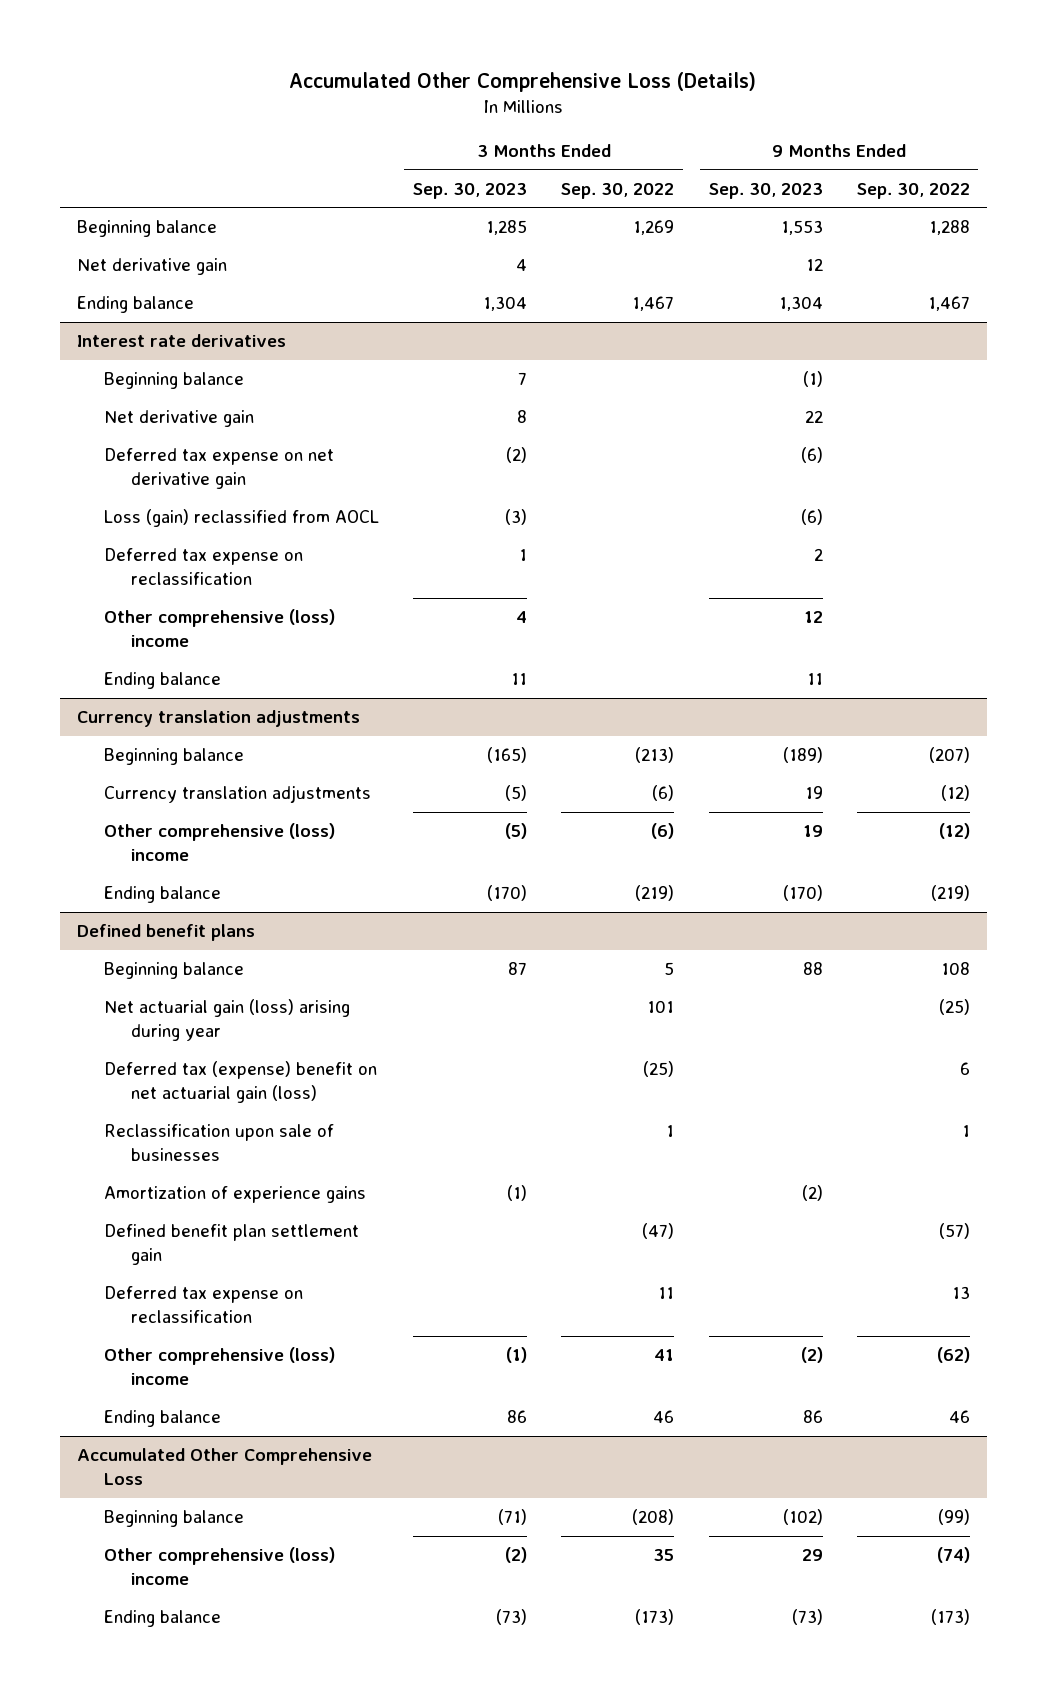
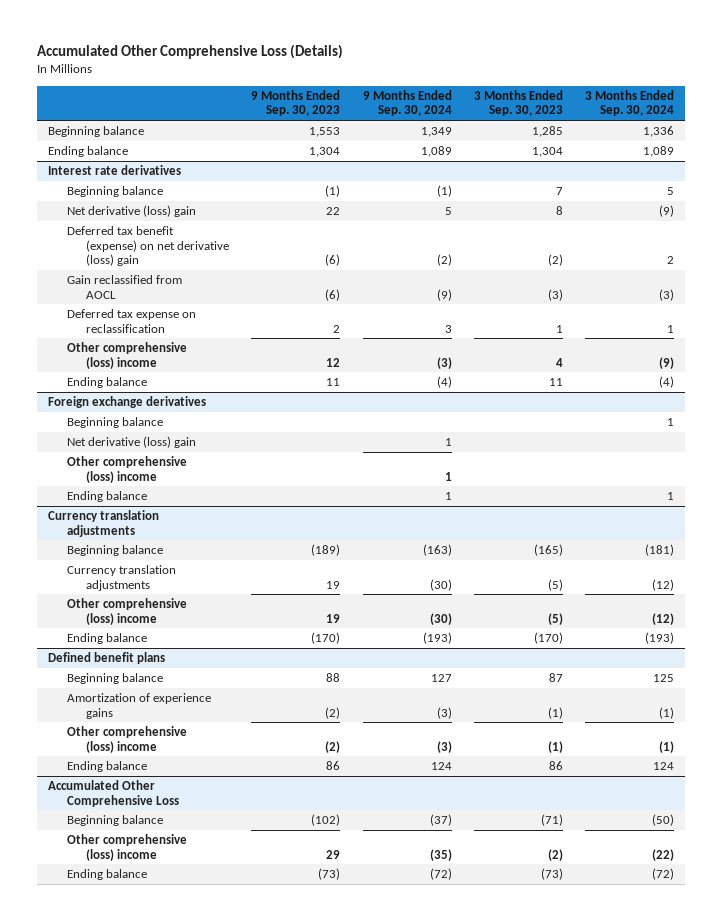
[561,182,675,199] Sep. 30, 2022 -> none
[856,182,970,199] Sep. 30, 2022 -> none
none -> [362,89,452,117] 9 Months Ended Sep. 30, 2024
none -> [585,89,675,117] 3 Months Ended Sep. 30, 2024
[76,258,227,276] Net derivative gain -> none
[103,410,254,428] Net derivative gain -> [67,204,197,217] Net derivative (loss) gain
[103,448,334,490] Deferred tax expense on net derivative gain -> [67,225,230,267] Deferred tax benefit (expense) on net derivative (loss) gain
[103,509,379,528] Loss (gain) reclassified from AOCL -> [67,274,183,299] Gain reclassified from AOCL
none -> [47,395,206,408] Foreign exchange derivatives
none -> [67,416,164,428] Beginning balance
none -> [67,435,197,448] Net derivative (loss) gain
none -> [67,455,188,483] Other comprehensive (loss) income
none -> [67,490,148,502] Ending balance
[103,999,350,1042] Net actuarial gain (loss) arising during year -> none
[103,1061,377,1104] Deferred tax (expense) benefit on net actuarial gain (loss) -> none
[103,1124,334,1162] Reclassification upon sale of businesses -> none
[103,1224,359,1266] Defined benefit plan settlement gain -> none
[103,1286,303,1324] Deferred tax expense on reclassification -> none

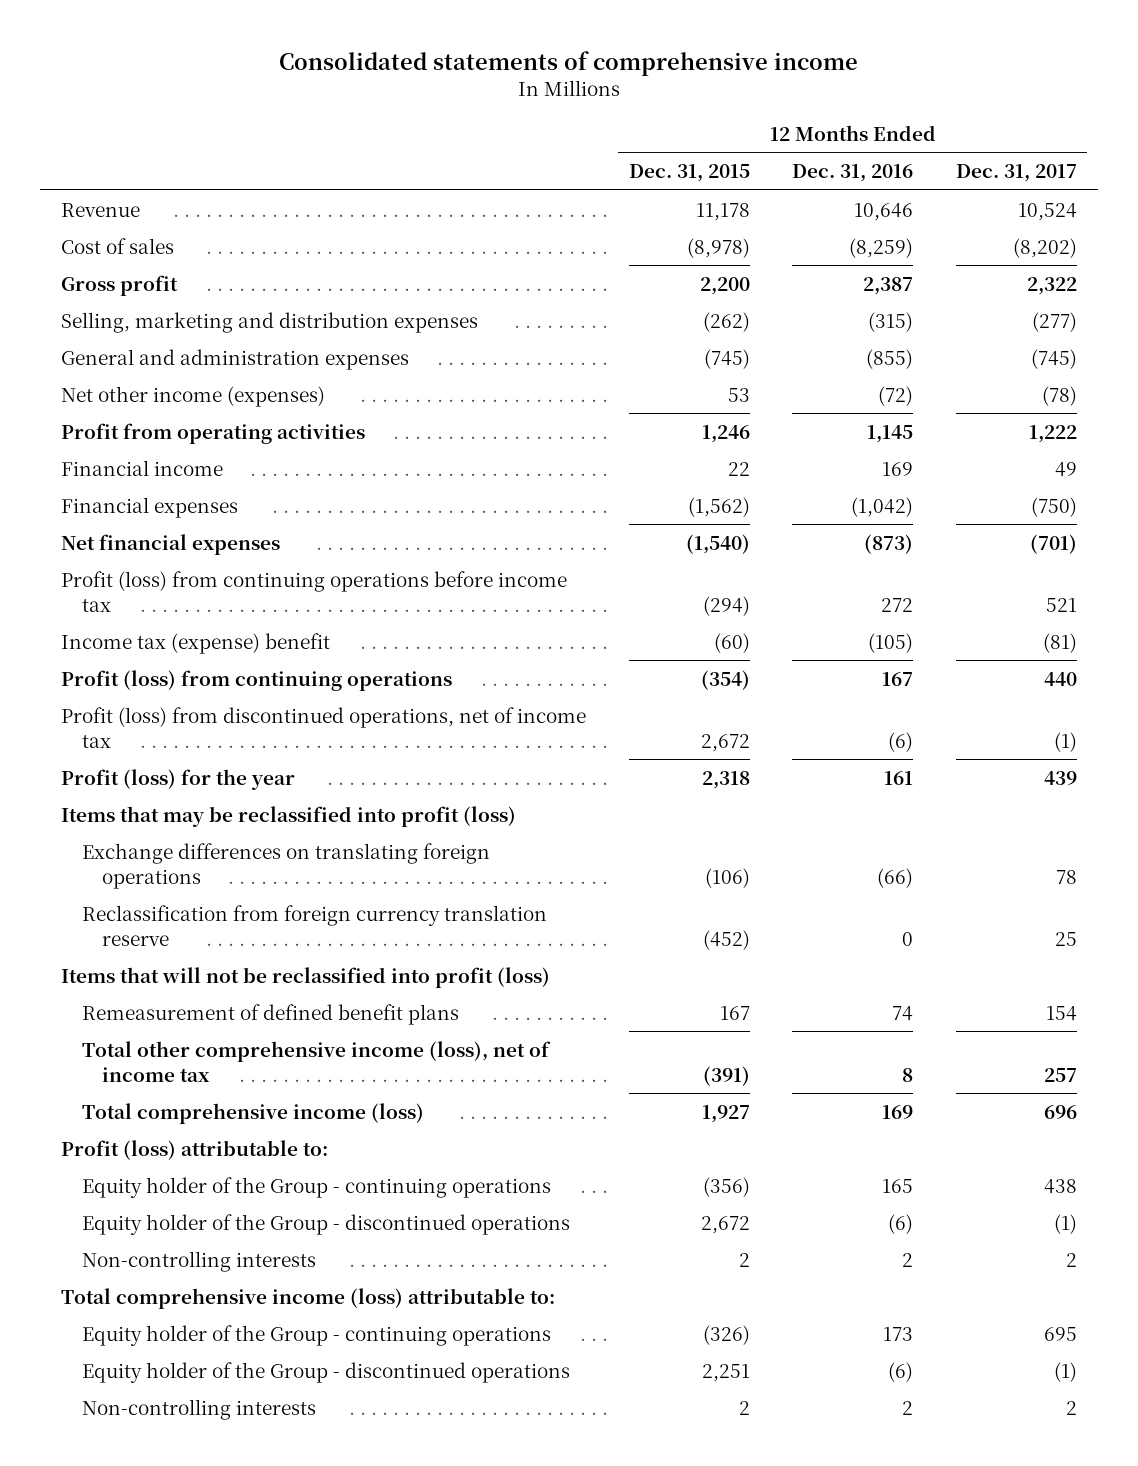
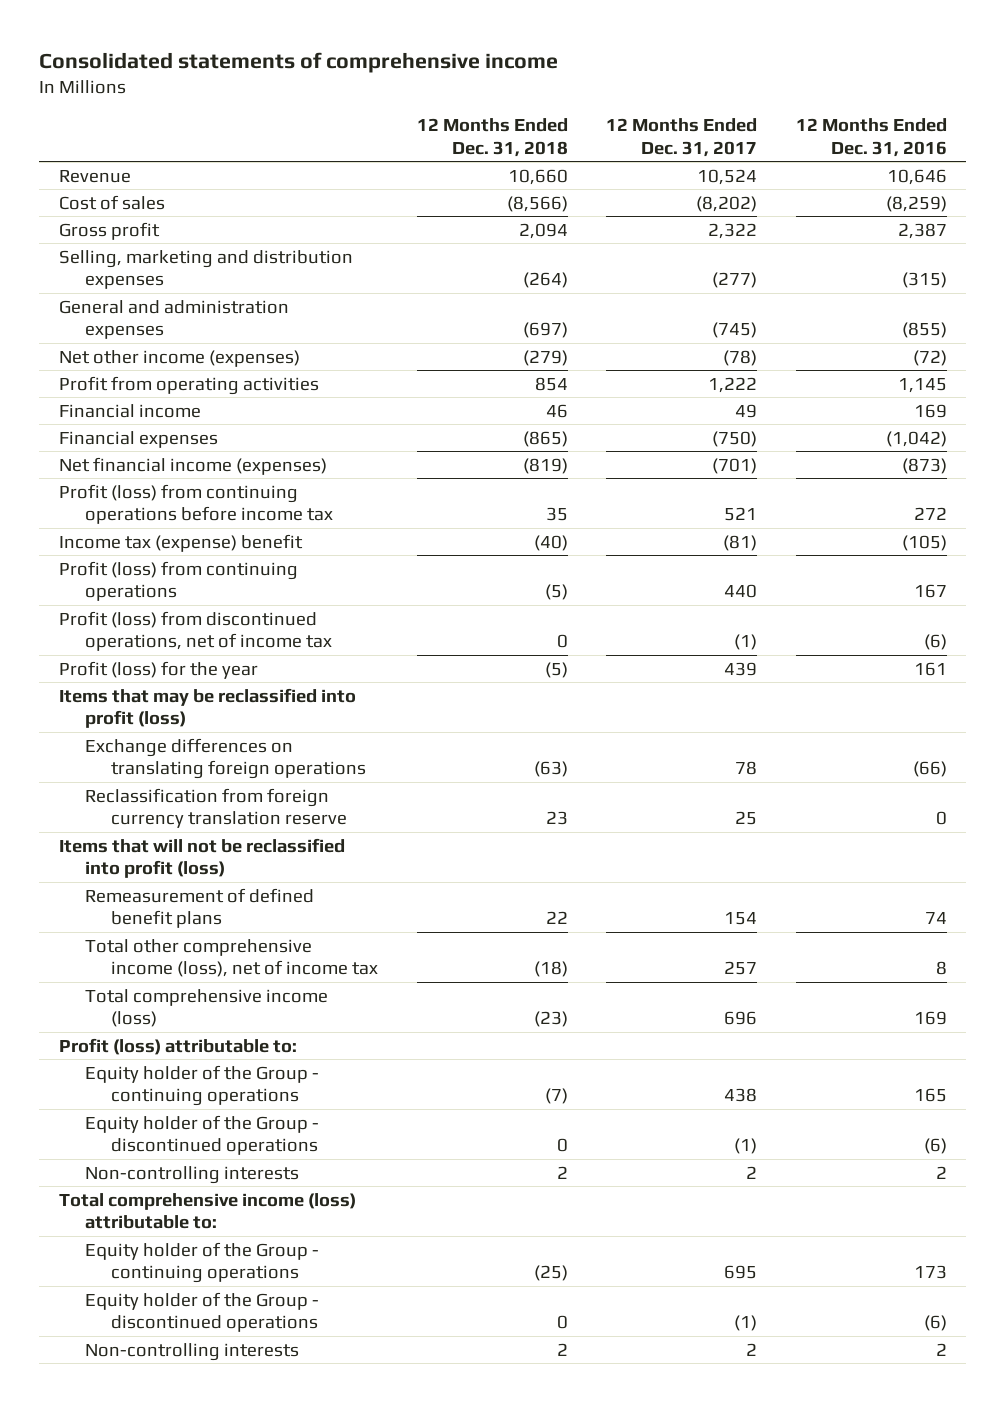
[628,164,750,183] Dec. 31, 2015 -> none
none -> [416,118,568,157] 12 Months Ended Dec. 31, 2018
[61,533,281,555] Net financial expenses -> [58,456,327,475] Net financial income (expenses)

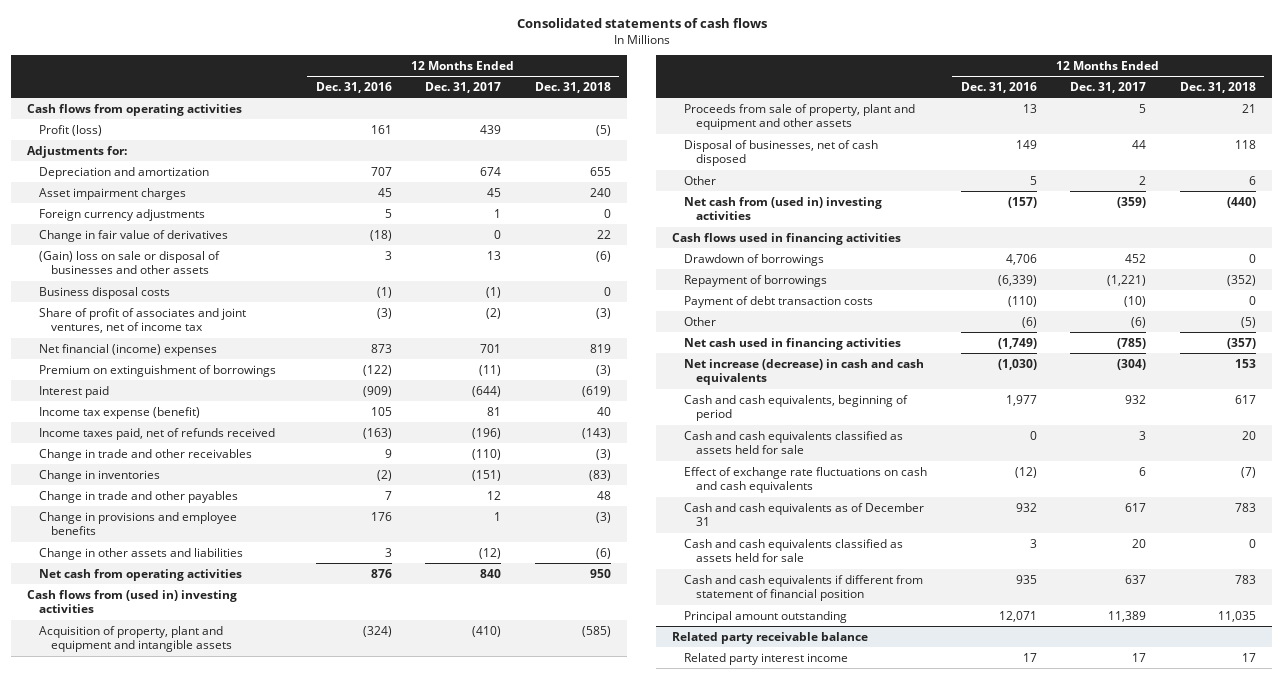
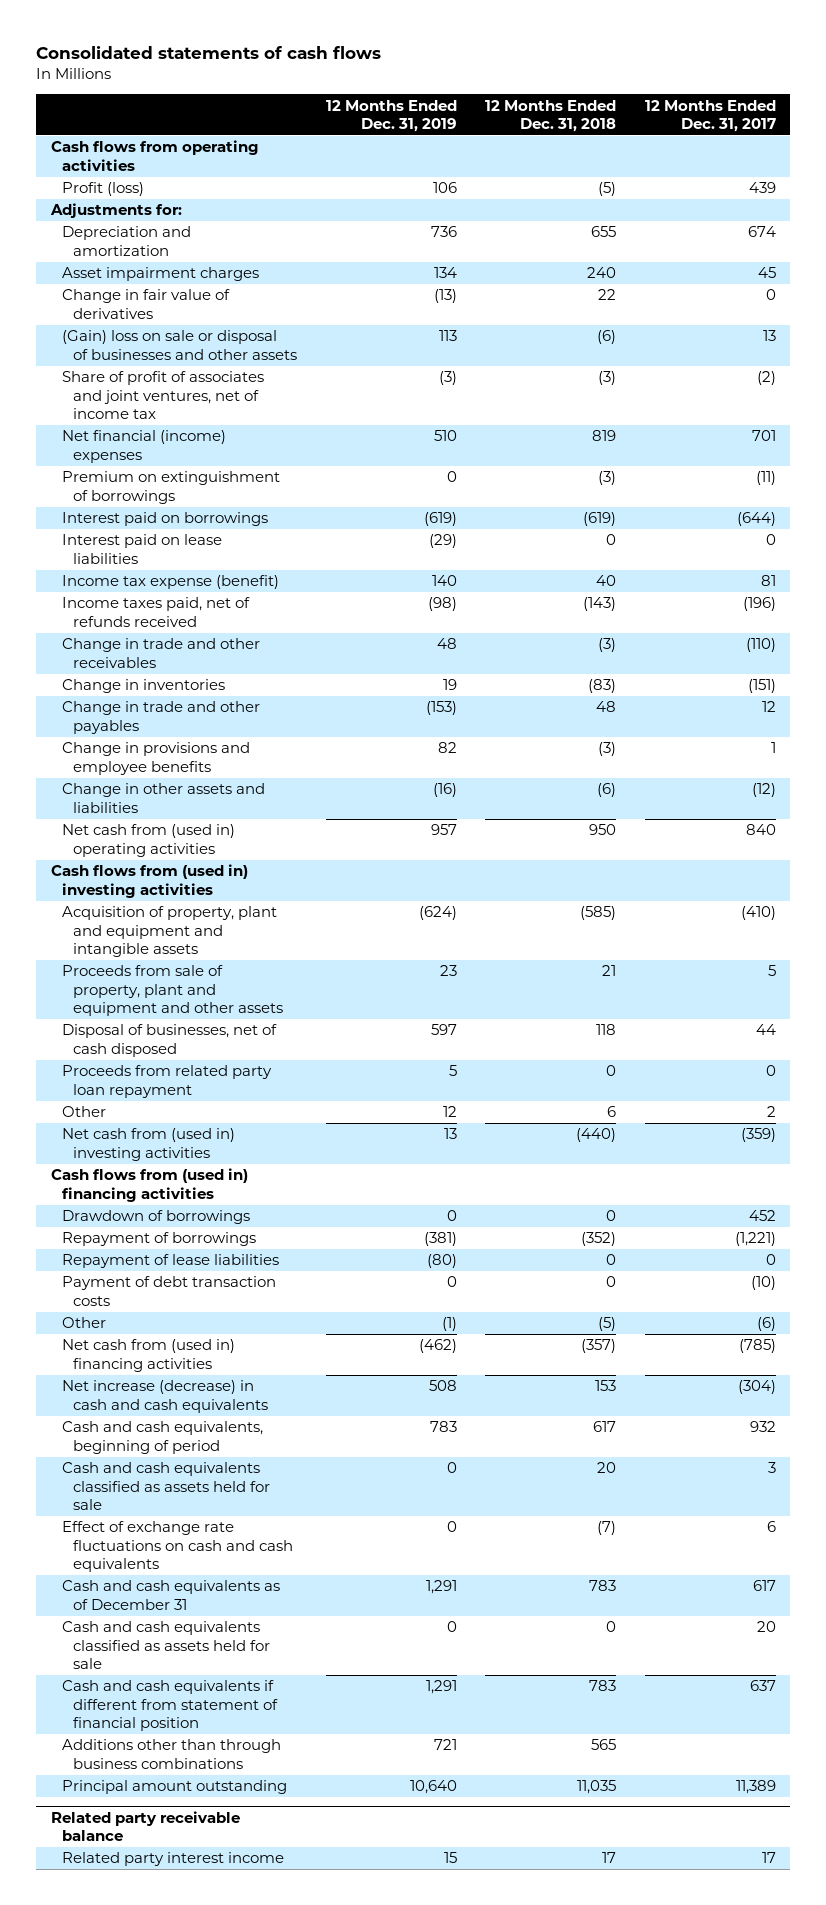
[315,81,392,93] Dec. 31, 2016 -> none
none -> [325,99,457,132] 12 Months Ended Dec. 31, 2019
[39,208,206,221] Foreign currency adjustments -> none
[39,286,171,299] Business disposal costs -> none
[39,385,110,398] Interest paid -> [61,512,268,527] Interest paid on borrowings
none -> [61,534,222,564] Interest paid on lease liabilities
[39,568,243,581] Net cash from operating activities -> [61,824,235,857] Net cash from (used in) operating activities
none -> [61,1065,272,1098] Proceeds from related party loan repayment
[672,232,902,245] Cash flows used in financing activities -> [50,1168,248,1202] Cash flows from (used in) financing activities
none -> [61,1254,279,1269] Repayment of lease liabilities
[684,337,902,350] Net cash used in financing activities -> [61,1339,235,1372] Net cash from (used in) financing activities
none -> [61,1739,281,1769] Additions other than through business combinations

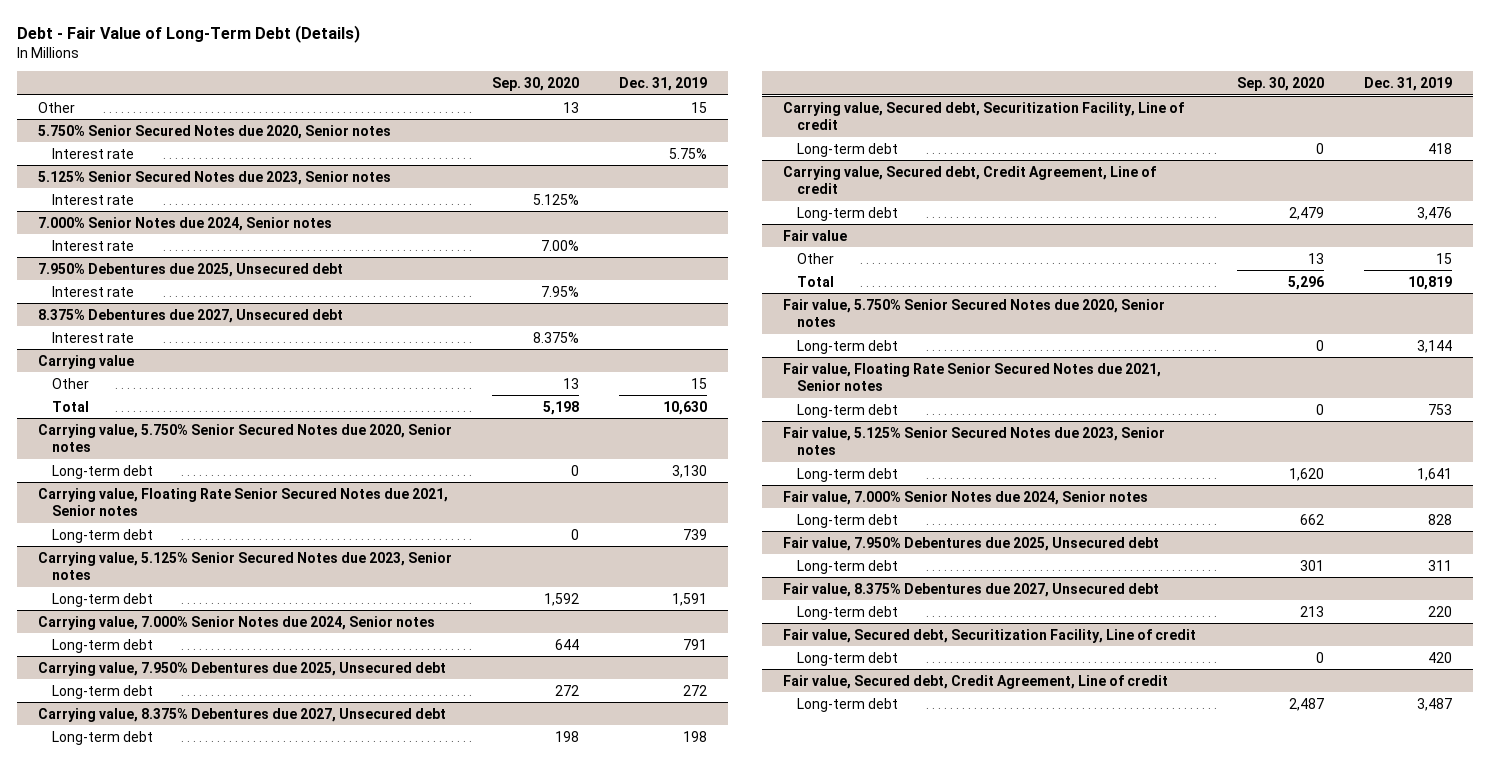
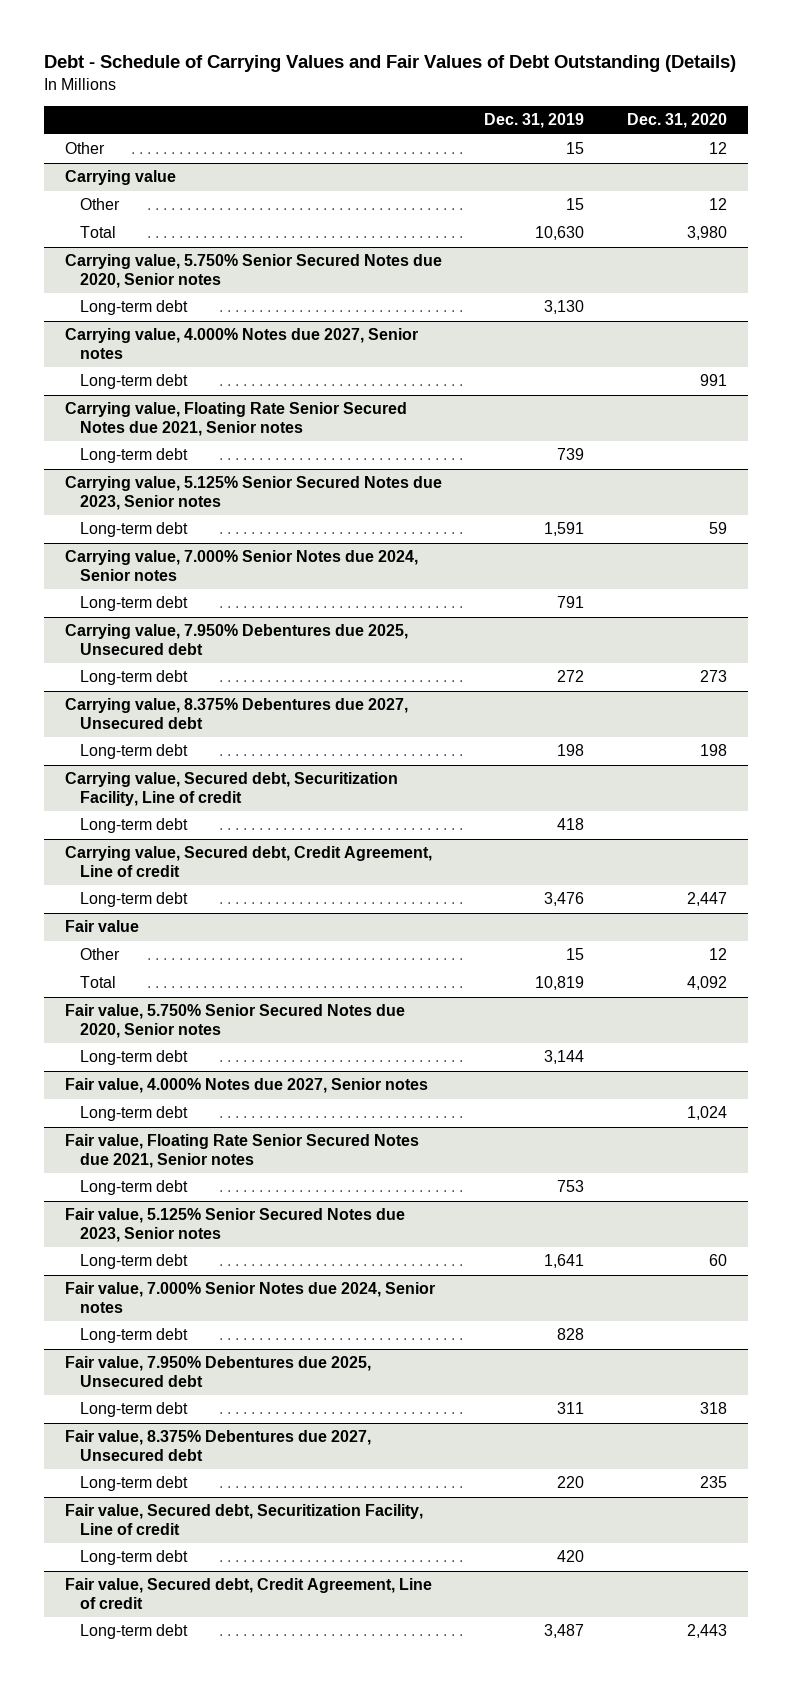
[17,24,361,43] Debt - Fair Value of Long-Term Debt (Details) -> [43,55,736,73] Debt - Schedule of Carrying Values and Fair Values of Debt Outstanding (Details)
[492,77,580,92] Sep. 30, 2020 -> none
none -> [626,113,727,129] Dec. 31, 2020
[37,124,391,139] 5.750% Senior Secured Notes due 2020, Senior notes -> none
[52,147,135,159] Interest rate -> none
[37,170,391,185] 5.125% Senior Secured Notes due 2023, Senior notes -> none
[52,193,135,205] Interest rate -> none
[37,216,332,231] 7.000% Senior Notes due 2024, Senior notes -> none
[52,239,135,251] Interest rate -> none
[37,262,343,277] 7.950% Debentures due 2025, Unsecured debt -> none
[52,285,135,297] Interest rate -> none
[37,308,343,323] 8.375% Debentures due 2027, Unsecured debt -> none
[52,331,135,343] Interest rate -> none
none -> [64,328,418,359] Carrying value, 4.000% Notes due 2027, Senior notes
none -> [80,374,189,390] Long-term debt
none -> [64,1078,428,1094] Fair value, 4.000% Notes due 2027, Senior notes
none -> [80,1106,189,1122] Long-term debt

